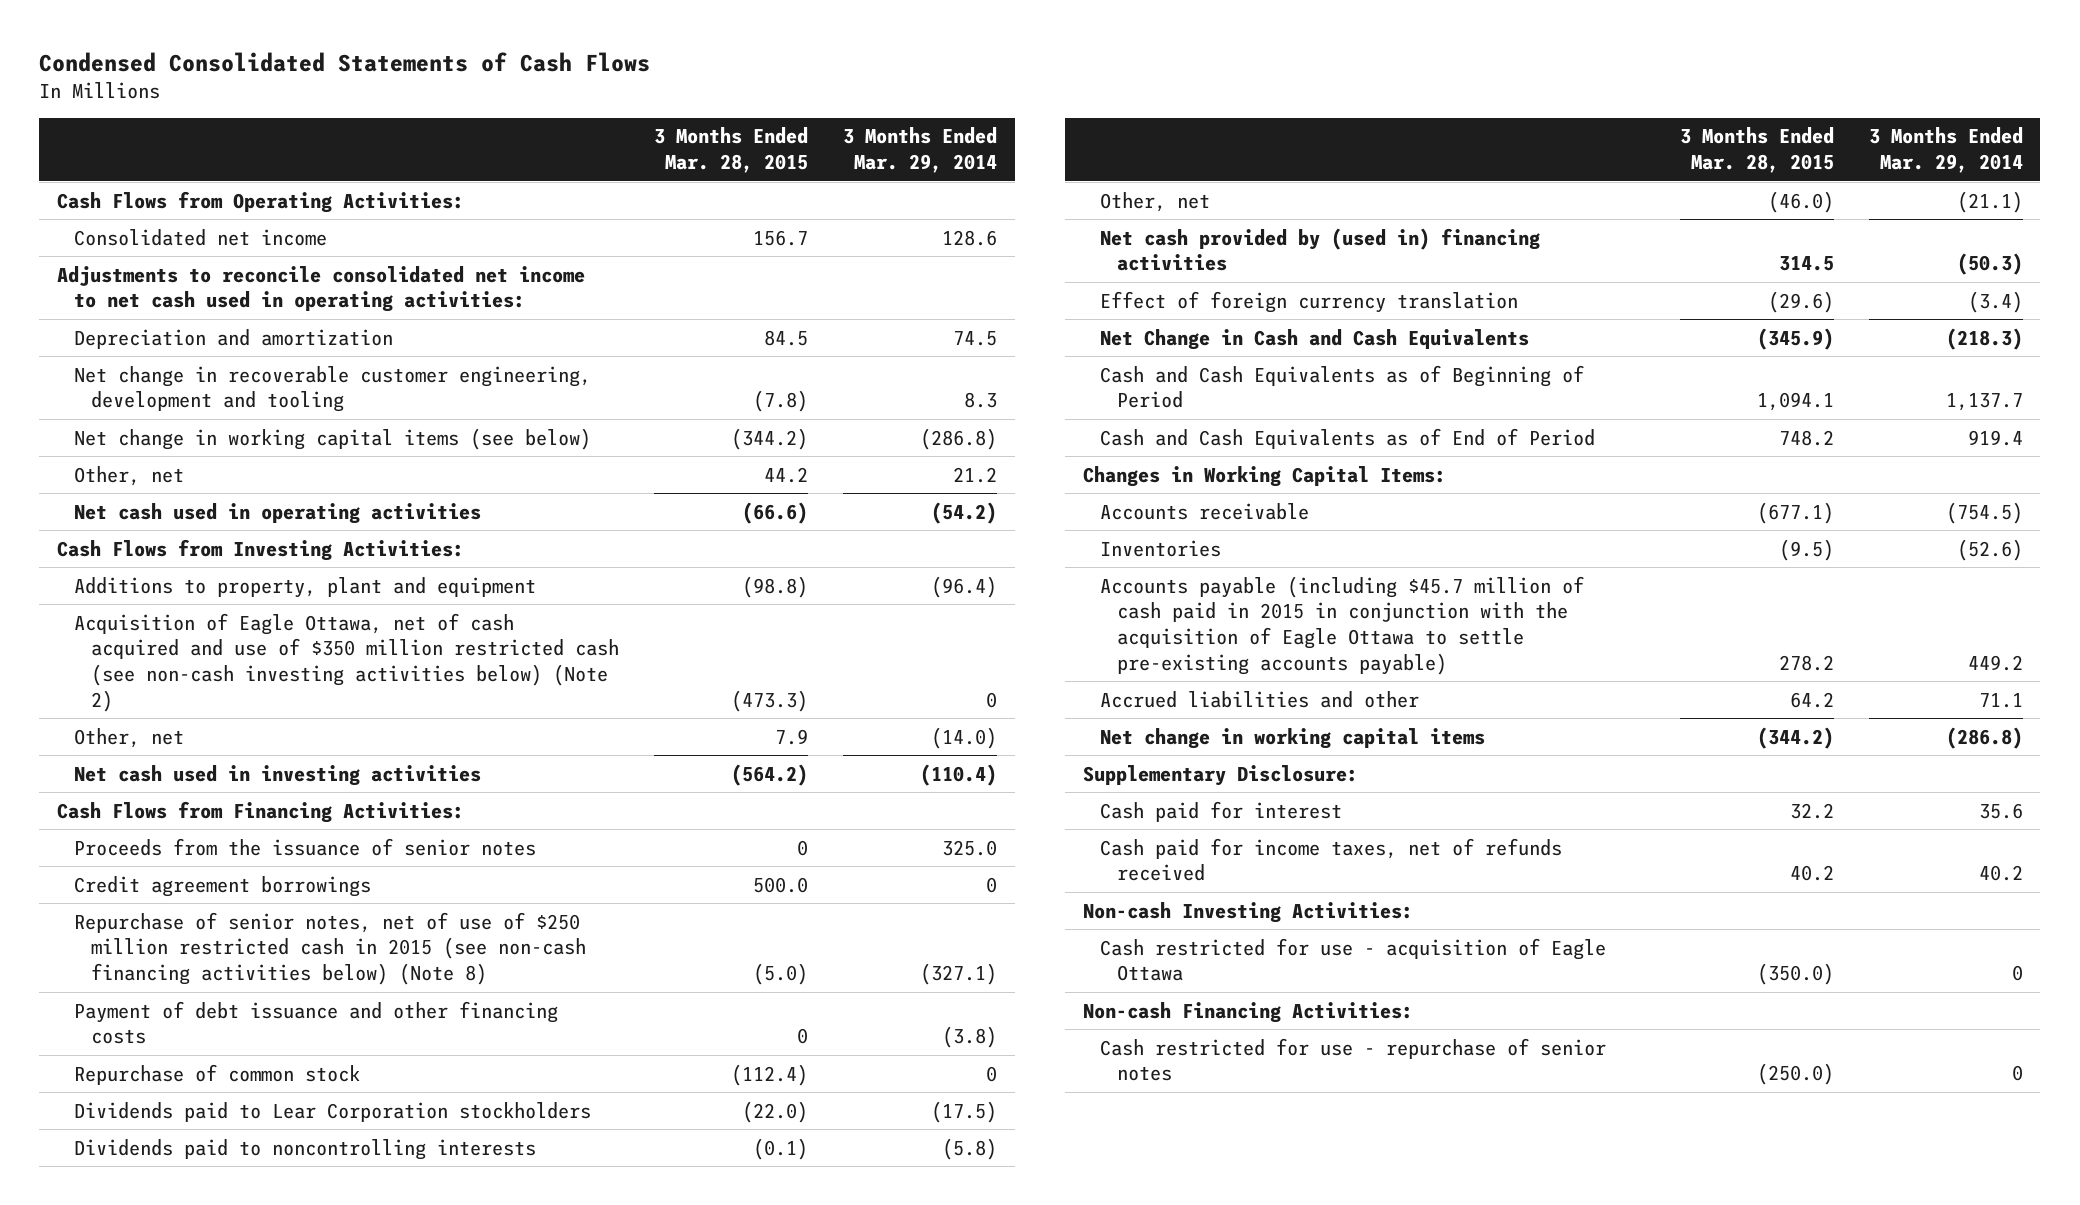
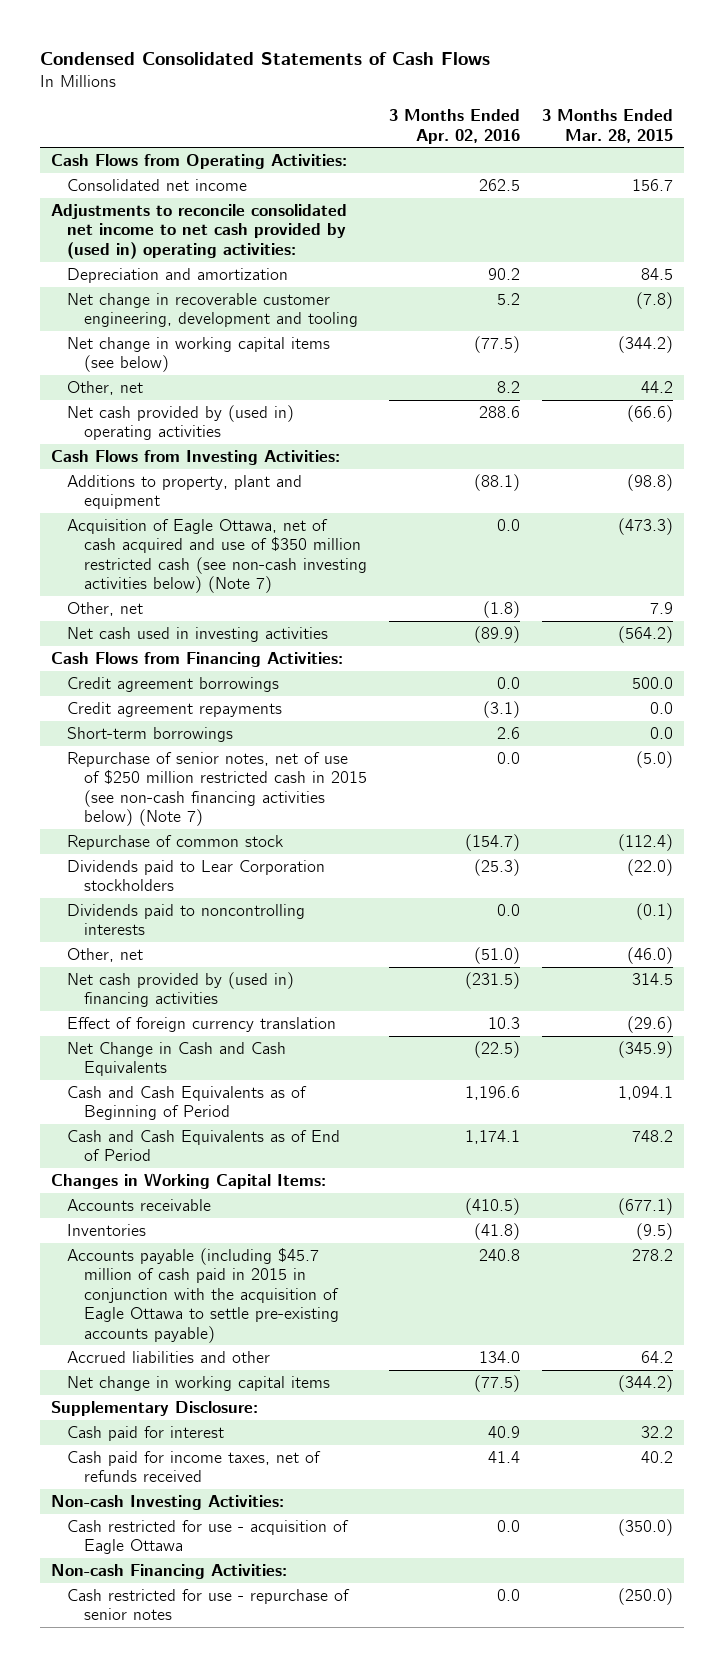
[843,127,998,174] 3 Months Ended Mar. 29, 2014 -> none
none -> [388,109,520,144] 3 Months Ended Apr. 02, 2016
[56,265,585,313] Adjustments to reconcile consolidated net income to net cash used in operating activities: -> [50,203,347,259] Adjustments to reconcile consolidated net income to net cash provided by (used in) operating activities:
[74,502,482,524] Net cash used in operating activities -> [67,404,295,441] Net cash provided by (used in) operating activities
[74,612,620,712] Acquisition of Eagle Ottawa, net of cash acquired and use of $350 million restricted cash (see non-cash investing activities below) (Note 2) -> [67,518,367,594] Acquisition of Eagle Ottawa, net of cash acquired and use of $350 million restricted cash (see non-cash investing activities below) (Note 7)
[74,837,537,856] Proceeds from the issuance of senior notes -> none
[74,1000,559,1045] Payment of debt issuance and other financing costs -> none
none -> [67,701,283,717] Credit agreement repayments
none -> [67,726,234,742] Short-term borrowings
[74,911,587,986] Repurchase of senior notes, net of use of $250 million restricted cash in 2015 (see non-cash financing activities below) (Note 8) -> [67,751,367,827] Repurchase of senior notes, net of use of $250 million restricted cash in 2015 (see non-cash financing activities below) (Note 7)

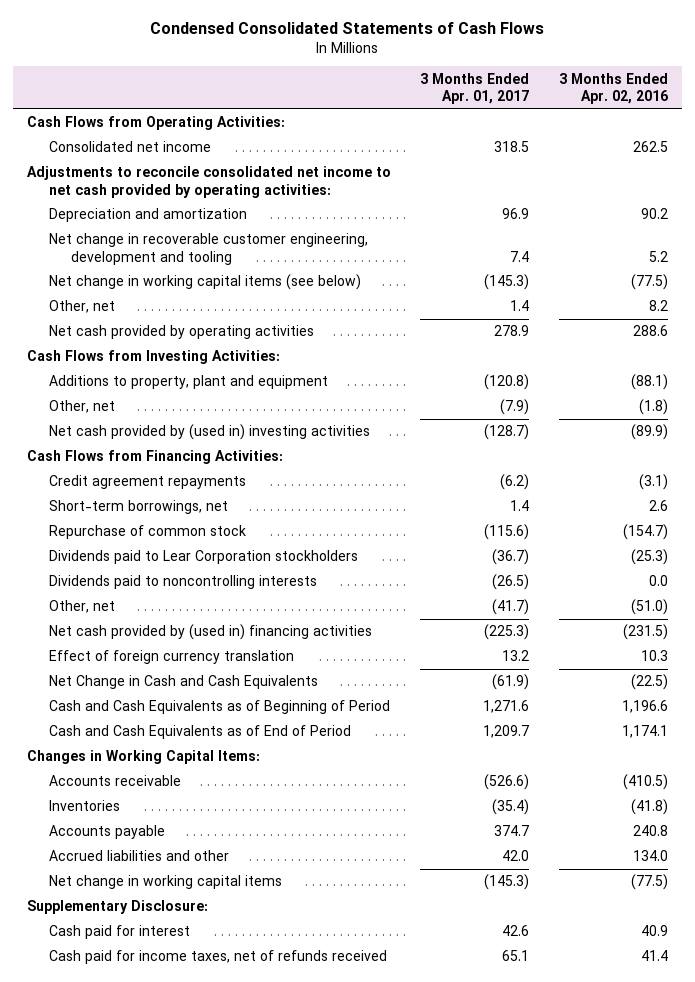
[542,109,674,143] 3 Months Ended Mar. 28, 2015 -> none
none -> [420,72,530,104] 3 Months Ended Apr. 01, 2017
[50,203,347,259] Adjustments to reconcile consolidated net income to net cash provided by (used in) operating activities: -> [27,166,392,198] Adjustments to reconcile consolidated net income to net cash provided by operating activities:
[67,404,295,441] Net cash provided by (used in) operating activities -> [48,325,314,340] Net cash provided by operating activities
[67,518,367,594] Acquisition of Eagle Ottawa, net of cash acquired and use of $350 million restricted cash (see non-cash investing activities below) (Note 7) -> none
[67,626,329,642] Net cash used in investing activities -> [48,424,370,441] Net cash provided by (used in) investing activities
[67,676,280,692] Credit agreement borrowings -> none
[67,751,367,827] Repurchase of senior notes, net of use of $250 million restricted cash in 2015 (see non-cash financing activities below) (Note 7) -> none
[67,726,234,742] Short-term borrowings -> [48,500,228,515] Short-term borrowings, net
[67,1247,339,1343] Accounts payable (including $45.7 million of cash paid in 2015 in conjunction with the acquisition of Eagle Ottawa to settle pre-existing accounts payable) -> [48,825,165,840] Accounts payable
[50,1494,284,1510] Non-cash Investing Activities: -> none
[67,1519,350,1555] Cash restricted for use - acquisition of Eagle Ottawa -> none
[50,1563,287,1579] Non-cash Financing Activities: -> none
[67,1588,351,1621] Cash restricted for use - repurchase of senior notes -> none

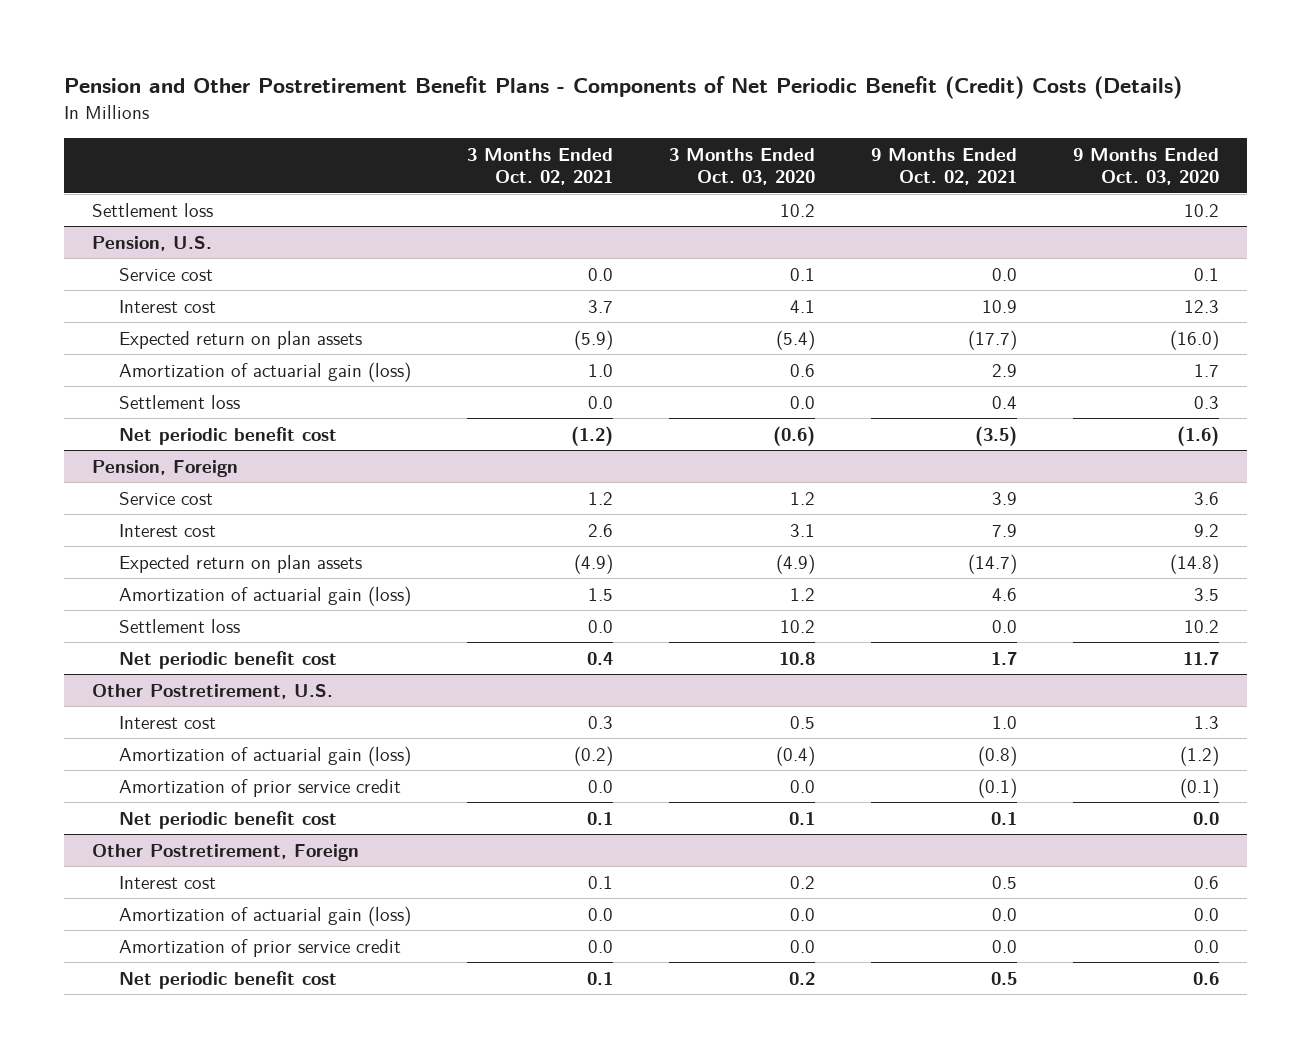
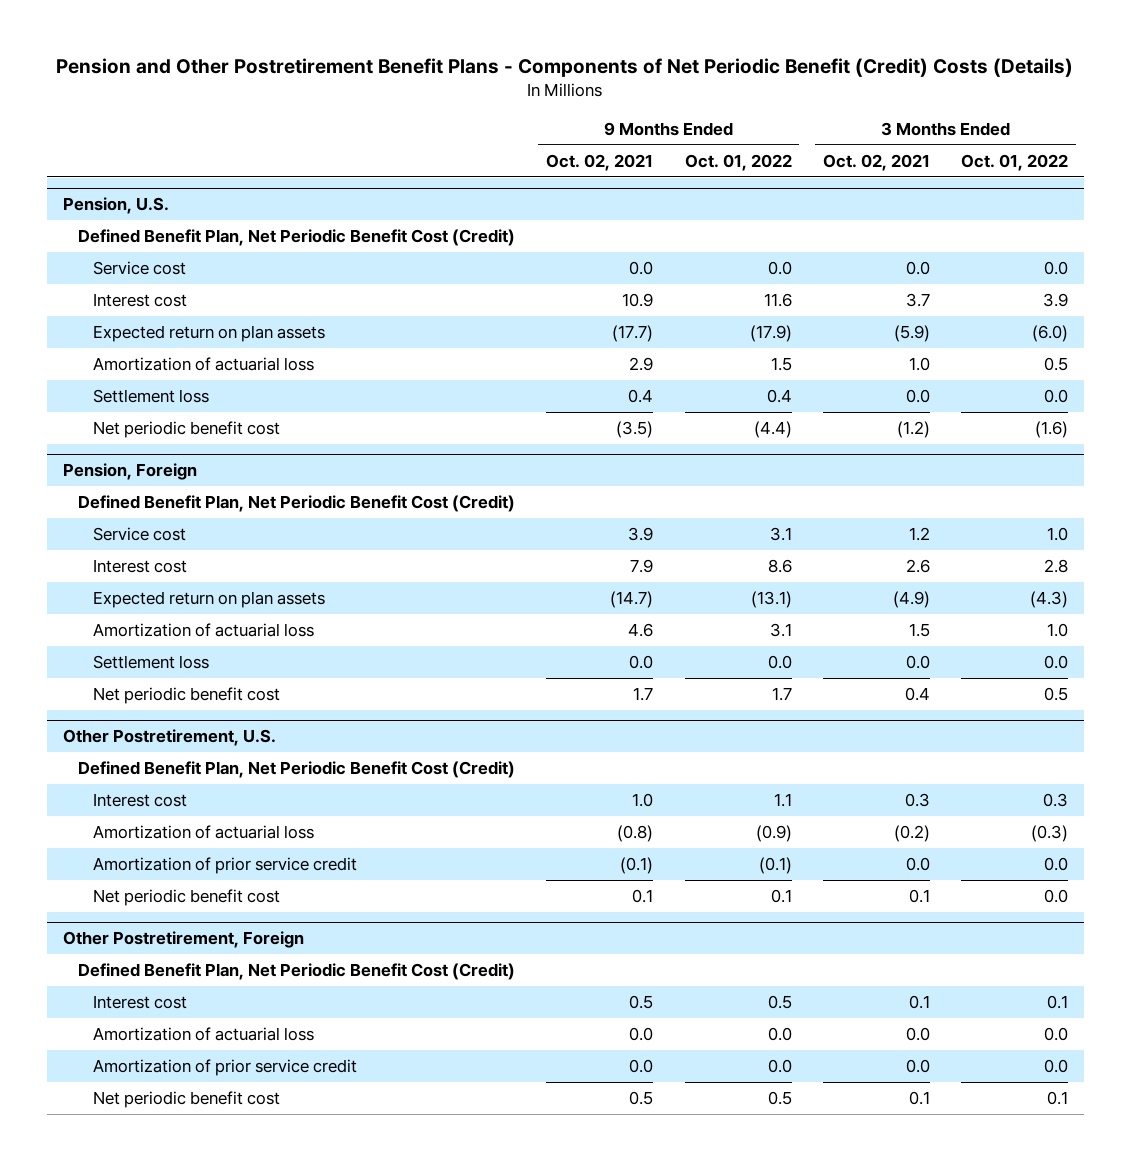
[669,148,816,186] 3 Months Ended Oct. 03, 2020 -> none
[1073,148,1220,186] 9 Months Ended Oct. 03, 2020 -> none
none -> [684,153,792,171] Oct. 01, 2022
none -> [961,153,1069,171] Oct. 01, 2022
[91,202,213,217] Settlement loss -> none
none -> [77,228,515,246] Defined Benefit Plan, Net Periodic Benefit Cost (Credit)
[119,361,412,382] Amortization of actuarial gain (loss) -> [92,356,314,371] Amortization of actuarial loss
none -> [77,494,515,512] Defined Benefit Plan, Net Periodic Benefit Cost (Credit)
[119,585,412,606] Amortization of actuarial gain (loss) -> [92,622,314,637] Amortization of actuarial loss
none -> [77,760,515,778] Defined Benefit Plan, Net Periodic Benefit Cost (Credit)
[119,745,412,766] Amortization of actuarial gain (loss) -> [92,824,314,839] Amortization of actuarial loss
none -> [77,962,515,980] Defined Benefit Plan, Net Periodic Benefit Cost (Credit)
[119,905,412,926] Amortization of actuarial gain (loss) -> [92,1026,314,1041] Amortization of actuarial loss

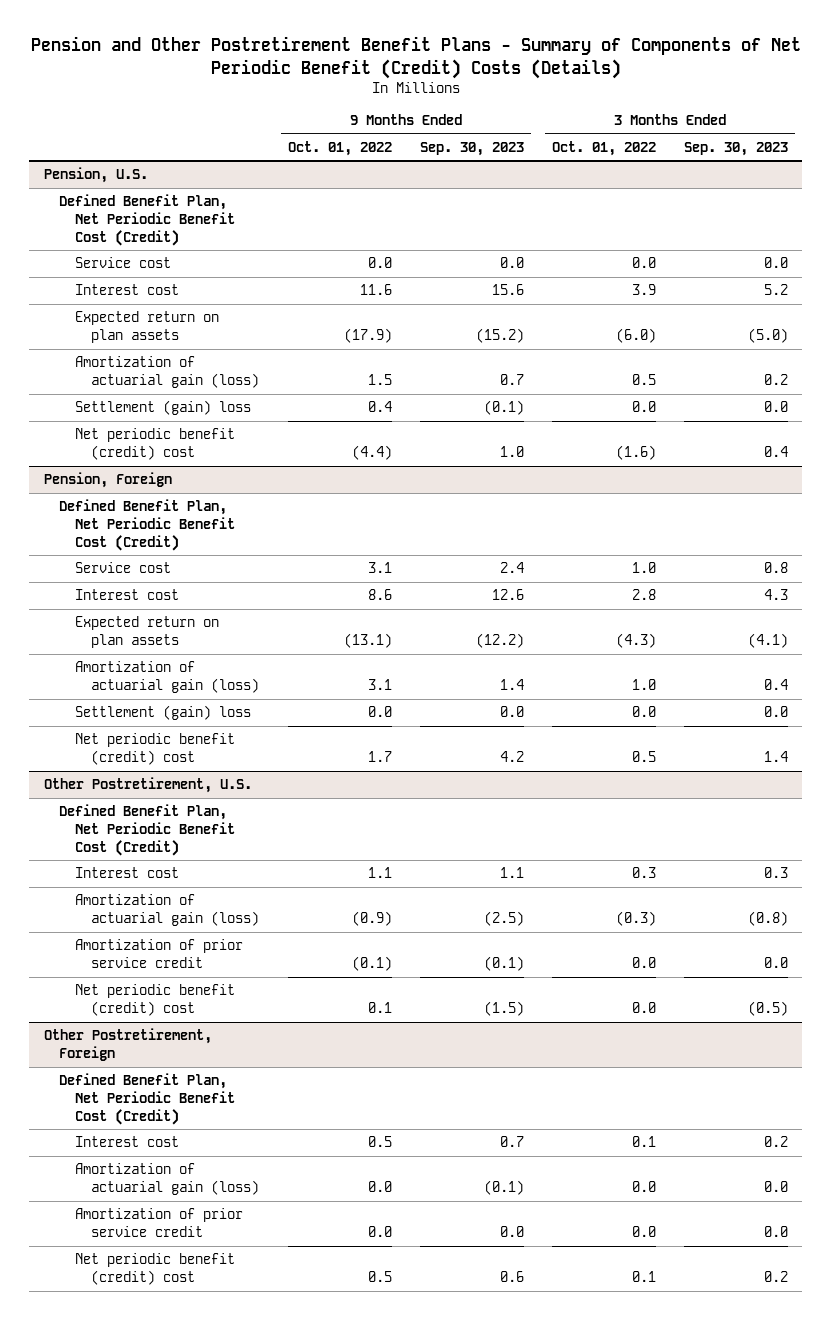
[56,58,1074,78] Pension and Other Postretirement Benefit Plans - Components of Net Periodic Benefit (Credit) Costs (Details) -> [30,36,801,79] Pension and Other Postretirement Benefit Plans - Summary of Components of Net Periodic Benefit (Credit) Costs (Details)
[546,153,654,171] Oct. 02, 2021 -> none
[822,153,930,171] Oct. 02, 2021 -> none
none -> [419,141,524,156] Sep. 30, 2023
none -> [684,141,789,156] Sep. 30, 2023
[92,356,314,371] Amortization of actuarial loss -> [75,356,260,389] Amortization of actuarial gain (loss)
[92,388,209,403] Settlement loss -> [75,400,252,416] Settlement (gain) loss
[92,420,280,438] Net periodic benefit cost -> [75,428,236,461] Net periodic benefit (credit) cost
[92,622,314,637] Amortization of actuarial loss -> [75,661,260,694] Amortization of actuarial gain (loss)
[92,654,209,669] Settlement loss -> [75,705,252,721] Settlement (gain) loss
[92,686,280,704] Net periodic benefit cost -> [75,733,236,766] Net periodic benefit (credit) cost
[92,824,314,839] Amortization of actuarial loss -> [75,894,260,927] Amortization of actuarial gain (loss)
[92,888,280,906] Net periodic benefit cost -> [75,984,236,1017] Net periodic benefit (credit) cost
[92,1026,314,1041] Amortization of actuarial loss -> [75,1163,260,1196] Amortization of actuarial gain (loss)
[92,1090,280,1108] Net periodic benefit cost -> [75,1253,236,1286] Net periodic benefit (credit) cost

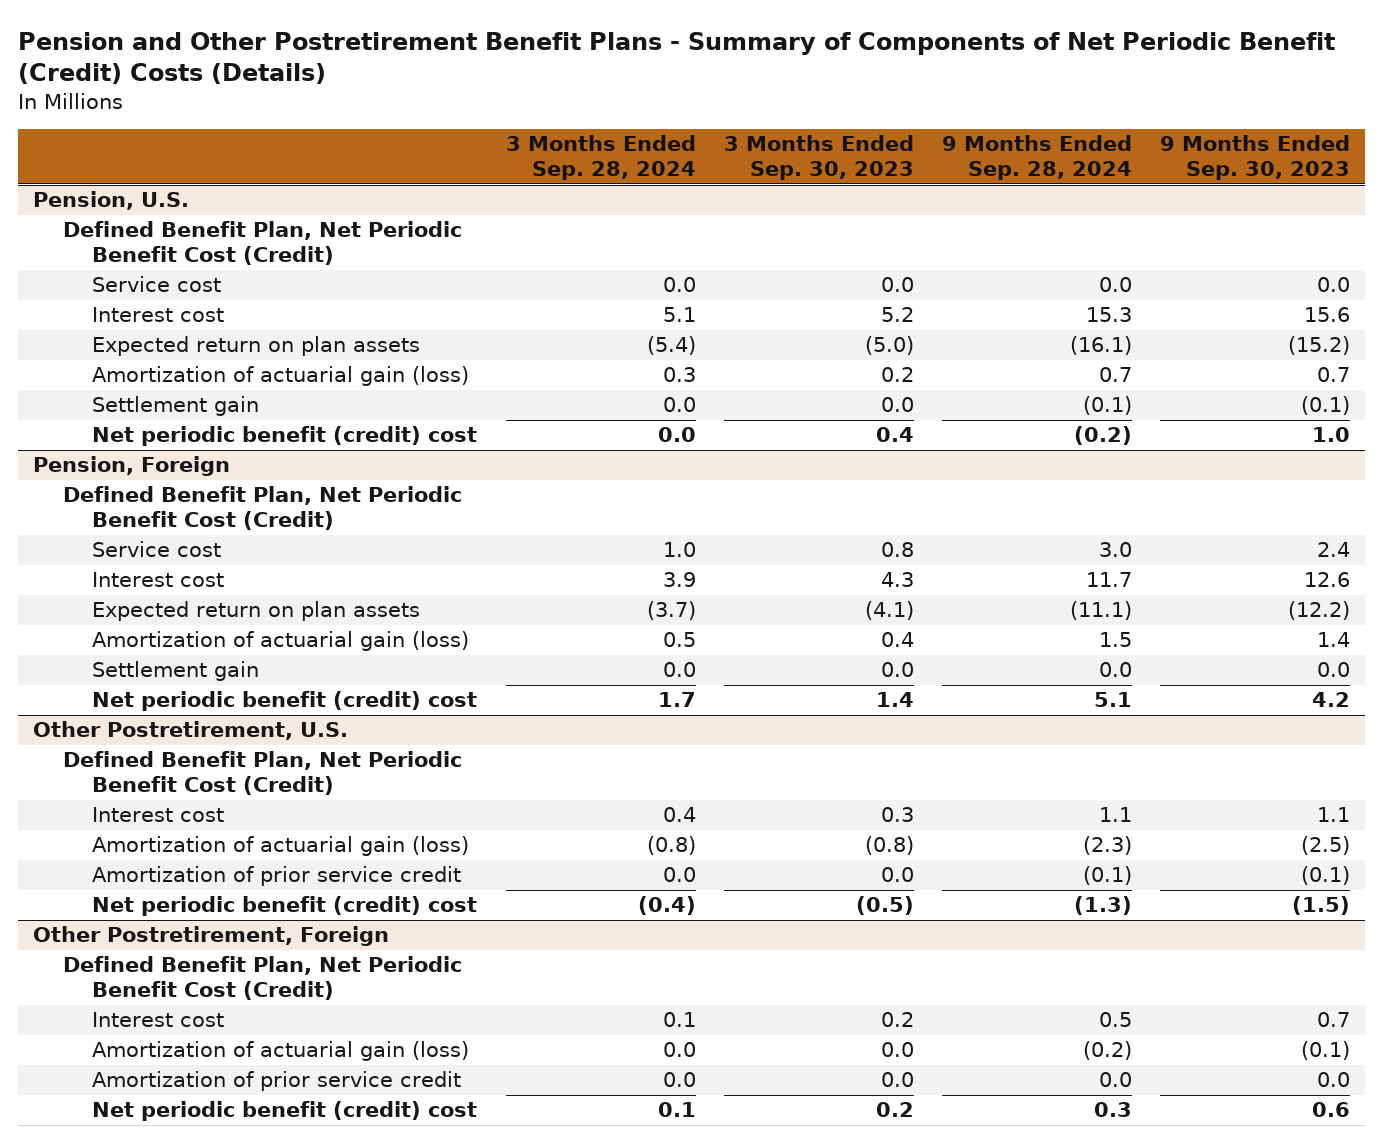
[287,140,392,156] Oct. 01, 2022 -> none
[552,140,657,156] Oct. 01, 2022 -> none
none -> [505,135,696,181] 3 Months Ended Sep. 28, 2024
none -> [942,135,1133,181] 9 Months Ended Sep. 28, 2024
[75,400,252,416] Settlement (gain) loss -> [92,396,260,417] Settlement gain
[75,705,252,721] Settlement (gain) loss -> [92,661,260,682] Settlement gain

